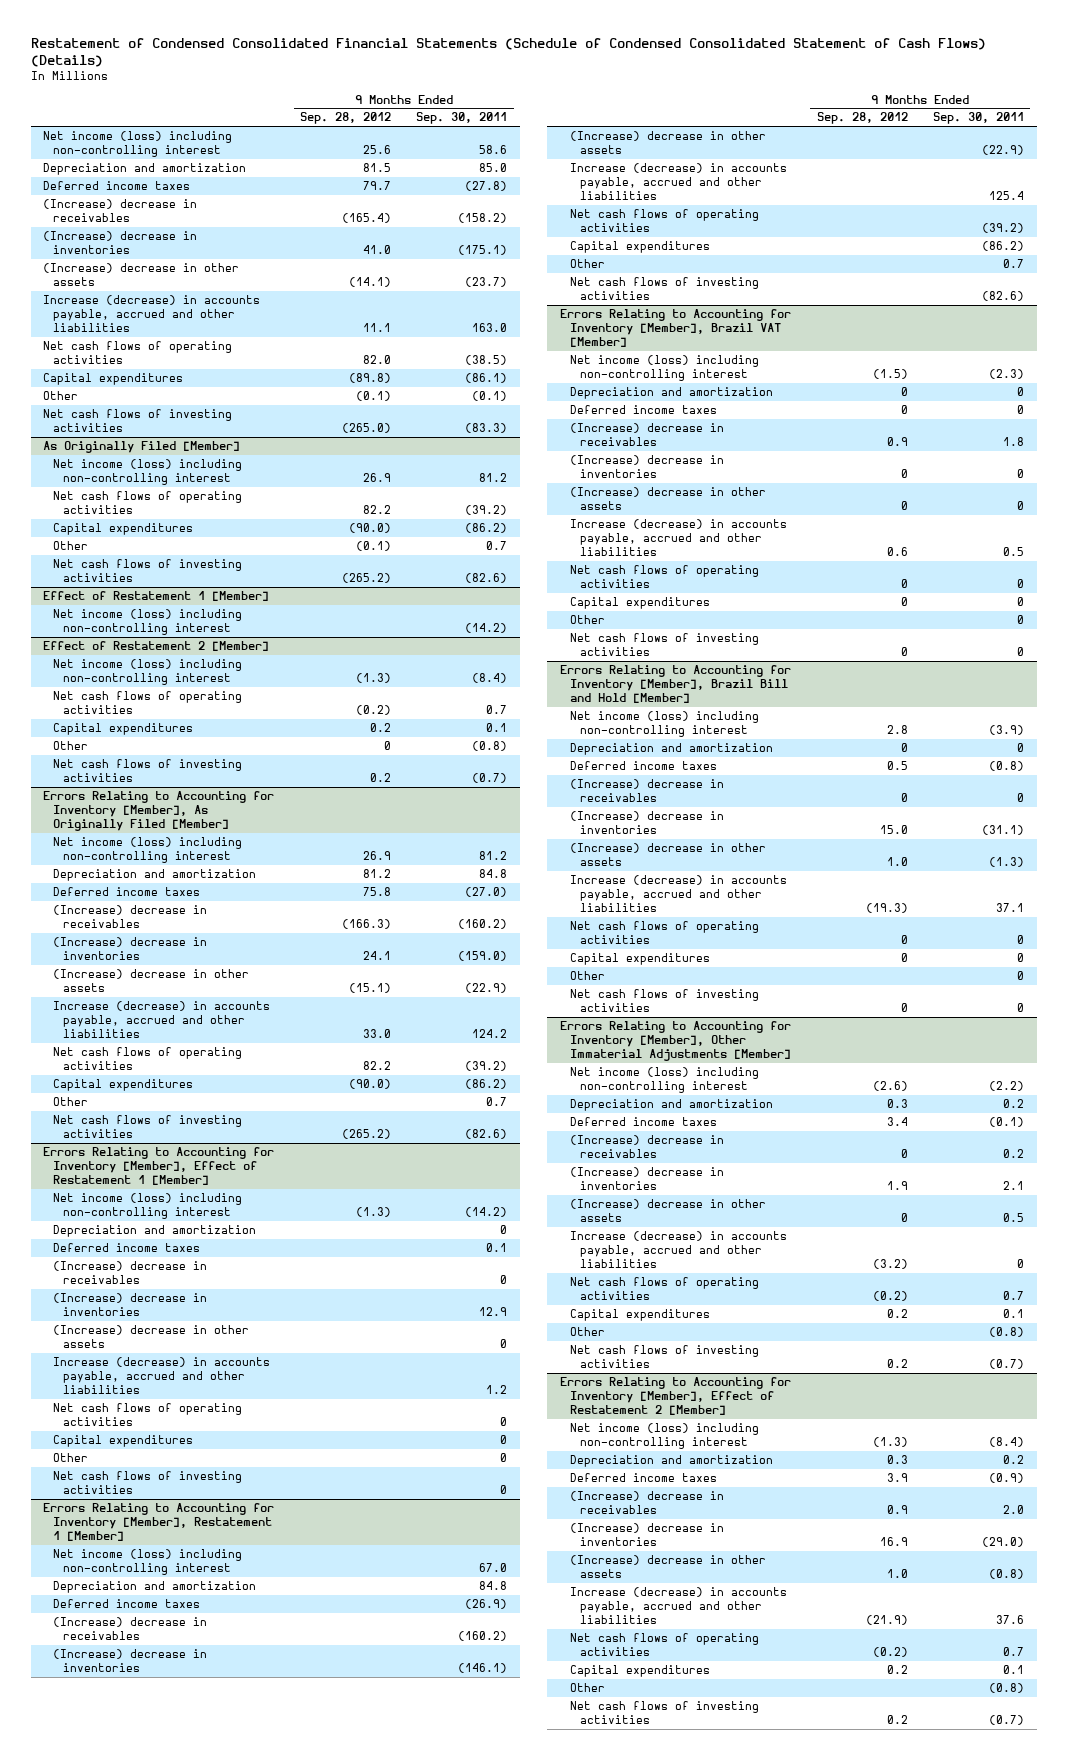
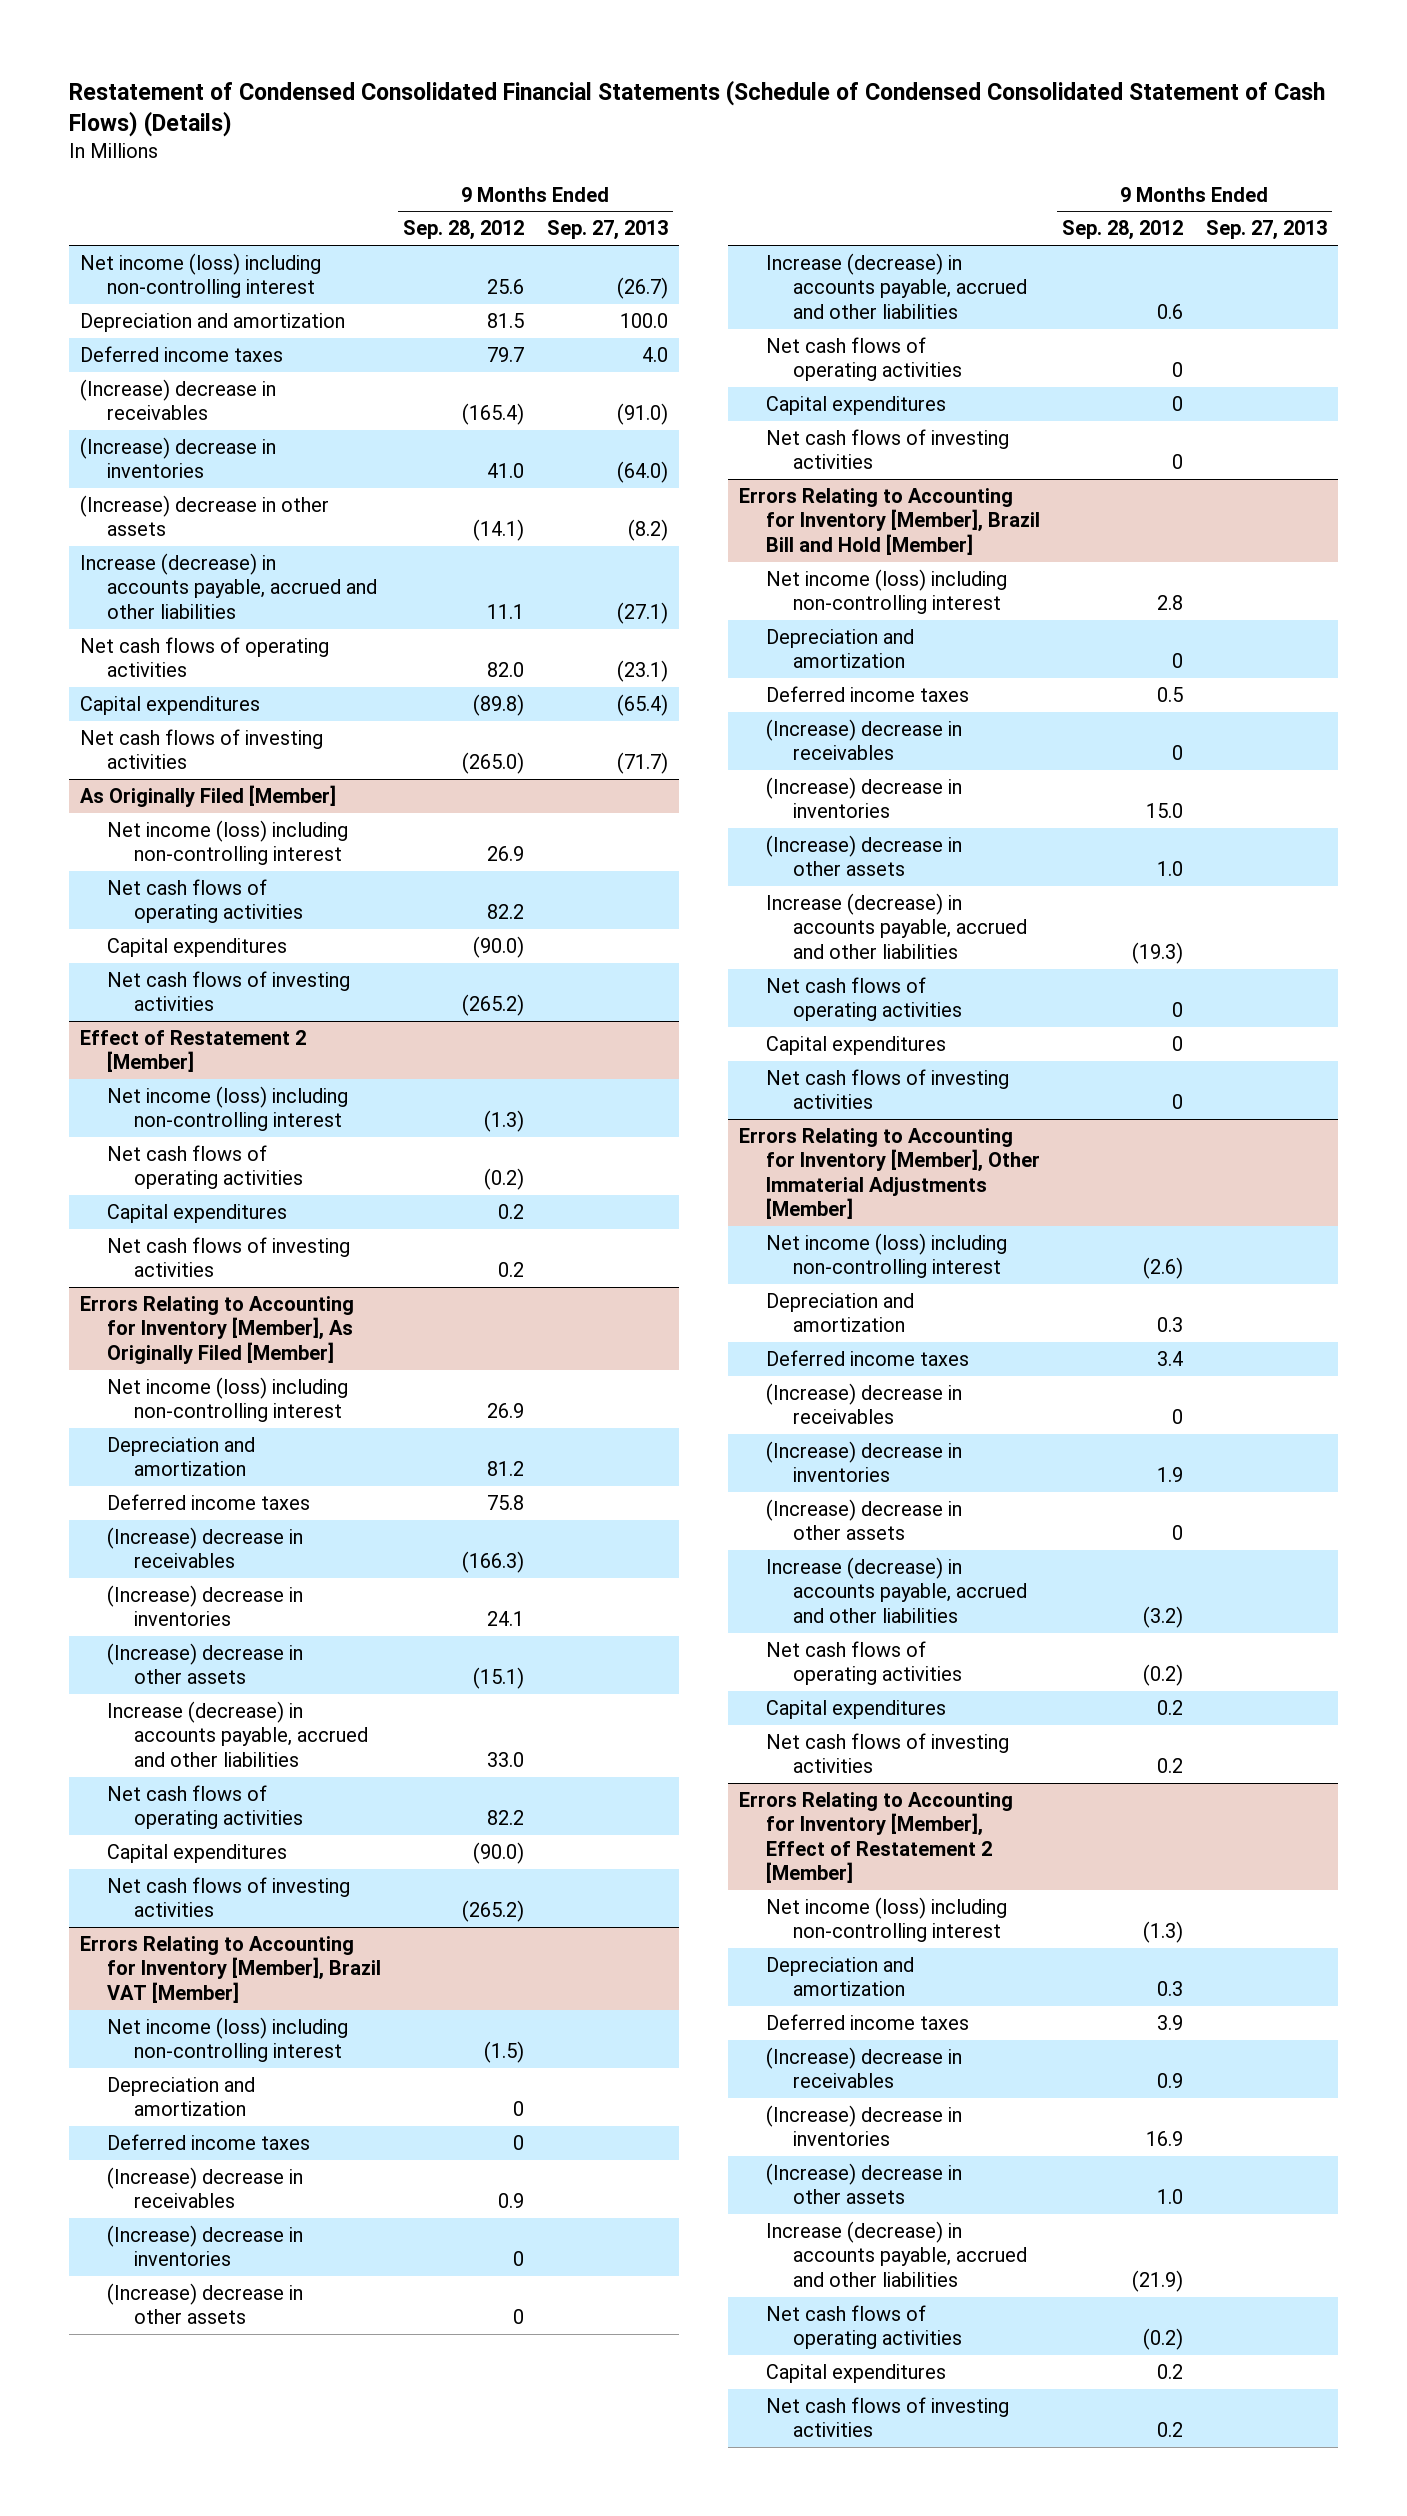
[416,112,508,125] Sep. 30, 2011 -> none
none -> [546,220,668,241] Sep. 27, 2013
[43,391,79,401] Other -> none
[53,541,89,551] Other -> none
[43,591,270,602] Effect of Restatement 1 [Member] -> none
[53,609,243,635] Net income (loss) including non-controlling interest -> none
[53,741,89,751] Other -> none
[53,1097,89,1107] Other -> none
[43,1147,275,1185] Errors Relating to Accounting for Inventory [Member], Effect of Restatement 1 [Member] -> none
[53,1193,243,1219] Net income (loss) including non-controlling interest -> none
[53,1225,257,1238] Depreciation and amortization -> none
[53,1243,201,1253] Deferred income taxes -> none
[53,1261,208,1284] (Increase) decrease in receivables -> none
[53,1293,208,1316] (Increase) decrease in inventories -> none
[53,1325,250,1348] (Increase) decrease in other assets -> none
[53,1357,271,1394] Increase (decrease) in accounts payable, accrued and other liabilities -> none
[53,1403,243,1426] Net cash flows of operating activities -> none
[53,1435,194,1448] Capital expenditures -> none
[53,1453,89,1463] Other -> none
[53,1471,243,1494] Net cash flows of investing activities -> none
[43,1503,275,1541] Errors Relating to Accounting for Inventory [Member], Restatement 1 [Member] -> none
[53,1549,243,1575] Net income (loss) including non-controlling interest -> none
[53,1581,257,1594] Depreciation and amortization -> none
[53,1599,201,1609] Deferred income taxes -> none
[53,1617,208,1640] (Increase) decrease in receivables -> none
[53,1649,208,1672] (Increase) decrease in inventories -> none
[570,131,767,154] (Increase) decrease in other assets -> none
[570,163,788,200] Increase (decrease) in accounts payable, accrued and other liabilities -> none
[570,209,760,232] Net cash flows of operating activities -> none
[570,241,711,254] Capital expenditures -> none
[570,259,606,269] Other -> none
[570,277,760,300] Net cash flows of investing activities -> none
[570,615,606,625] Other -> none
[570,971,606,981] Other -> none
[570,1327,606,1337] Other -> none
[570,1683,606,1693] Other -> none

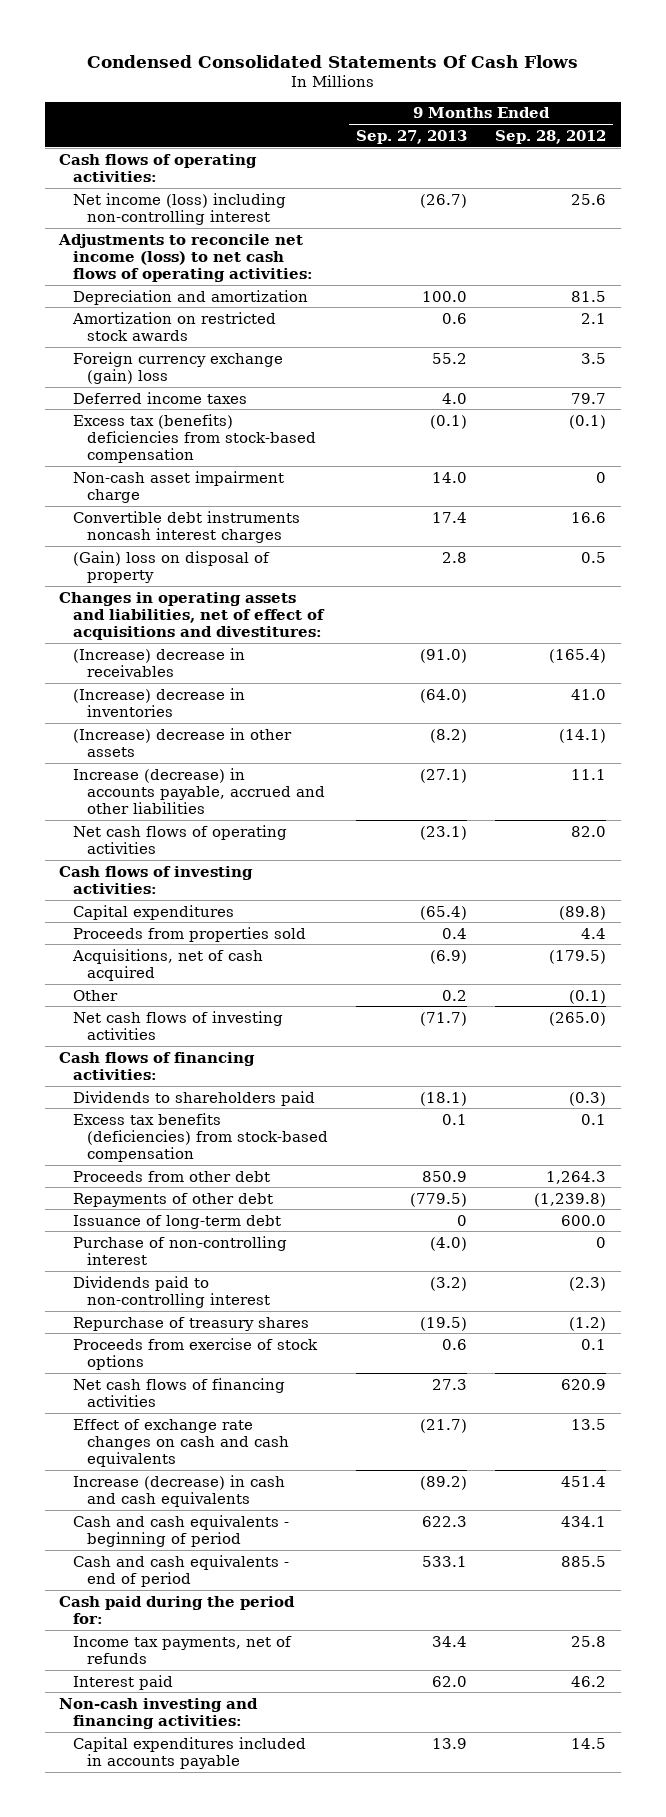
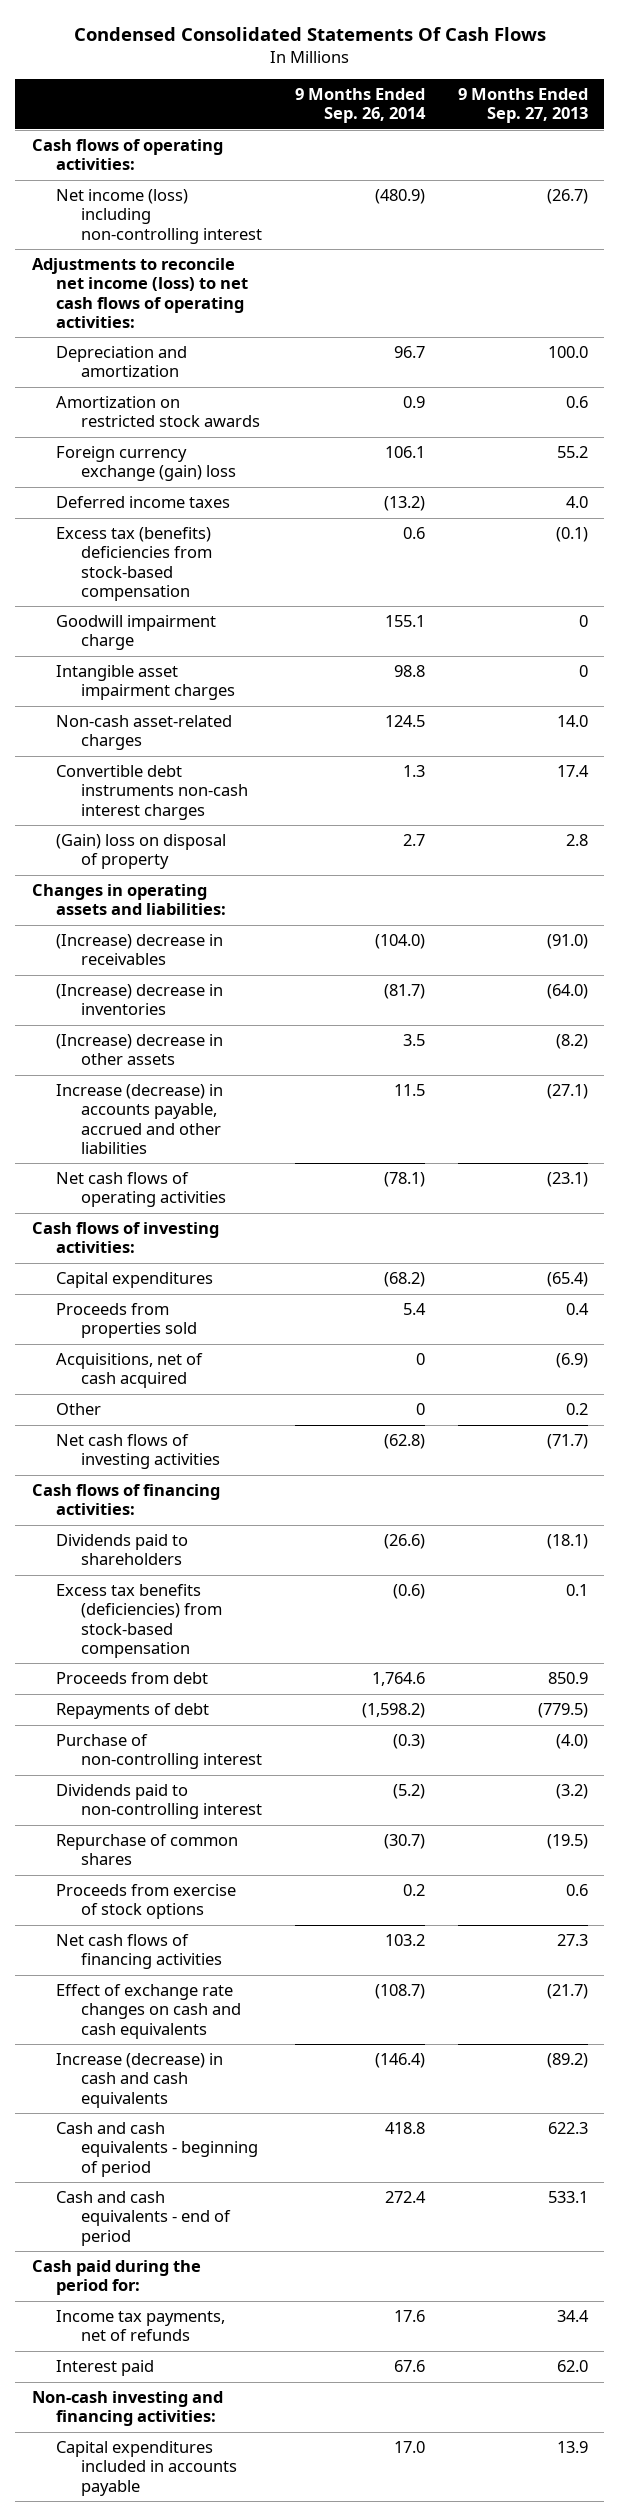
[495,129,607,144] Sep. 28, 2012 -> none
none -> [294,88,426,124] 9 Months Ended Sep. 26, 2014
none -> [56,615,217,651] Goodwill impairment charge
none -> [56,665,235,701] Intangible asset impairment charges
[73,470,285,503] Non-cash asset impairment charge -> [56,715,233,751] Non-cash asset-related charges
[73,510,301,543] Convertible debt instruments noncash interest charges -> [56,765,248,820] Convertible debt instruments non-cash interest charges
[59,591,326,641] Changes in operating assets and liabilities, net of effect of acquisitions and divestitures: -> [31,884,227,916] Changes in operating assets and liabilities:
[73,1090,316,1106] Dividends to shareholders paid -> [56,1534,189,1566] Dividends paid to shareholders
[73,1214,282,1229] Issuance of long-term debt -> none
[73,1170,271,1182] Proceeds from other debt -> [56,1672,209,1685] Proceeds from debt
[73,1192,274,1207] Repayments of other debt -> [56,1703,210,1720] Repayments of debt
[73,1316,310,1331] Repurchase of treasury shares -> [56,1834,239,1866] Repurchase of common shares

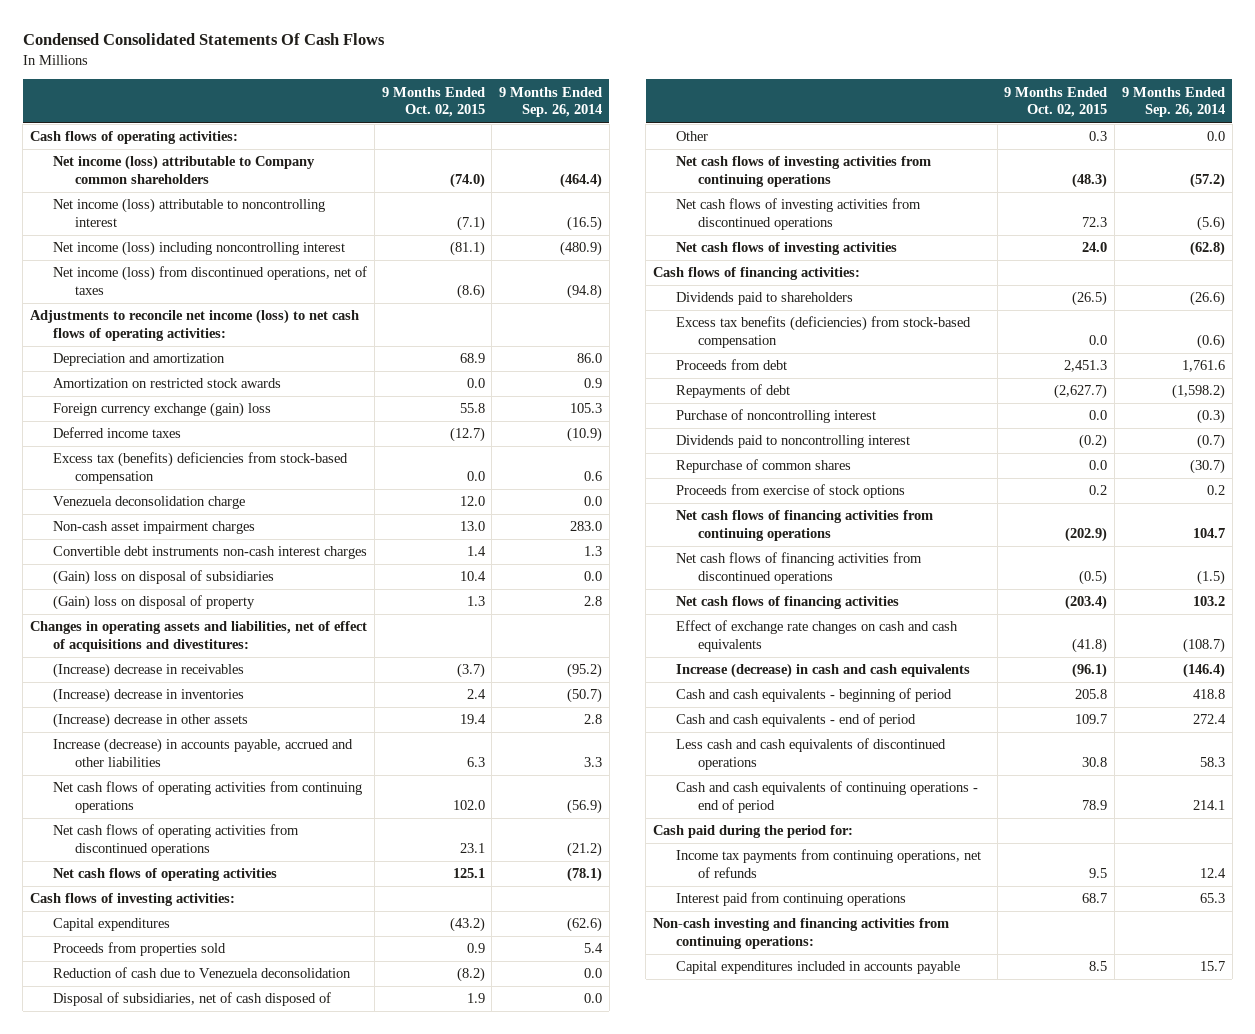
[457,88,588,124] 9 Months Ended Sep. 27, 2013 -> none
none -> [381,86,485,118] 9 Months Ended Oct. 02, 2015
none -> [52,155,315,185] Net income (loss) attributable to Company common shareholders
none -> [52,198,325,228] Net income (loss) attributable to noncontrolling interest
[56,189,262,244] Net income (loss) including non-controlling interest -> [52,241,345,257] Net income (loss) including noncontrolling interest
none -> [52,266,367,296] Net income (loss) from discontinued operations, net of taxes
[393,346,425,359] 96.7 -> [577,353,603,364] 86.0
[384,446,425,459] 106.1 -> [570,403,603,414] 105.3
[383,496,425,512] (13.2) -> [567,427,603,443] (10.9)
[56,615,217,651] Goodwill impairment charge -> none
[56,665,235,701] Intangible asset impairment charges -> none
none -> [52,496,245,510] Venezuela deconsolidation charge
[56,715,233,751] Non-cash asset-related charges -> [52,521,255,535] Non-cash asset impairment charges
[384,715,425,728] 124.5 -> [570,521,603,532] 283.0
none -> [52,570,274,586] (Gain) loss on disposal of subsidiaries
[402,834,425,847] 2.7 -> [584,596,603,607] 2.8
[31,884,227,916] Changes in operating assets and liabilities: -> [29,621,367,653] Changes in operating assets and liabilities, net of effect of acquisitions and divestitures:
[374,934,425,950] (104.0) -> [567,663,603,679] (95.2)
[383,984,425,1000] (81.7) -> [567,688,603,704] (50.7)
[402,1034,425,1047] 3.5 -> [584,714,603,725] 2.8
[393,1084,425,1097] 11.5 -> [584,757,603,768] 3.3
none -> [52,781,362,814] Net cash flows of operating activities from continuing operations
none -> [52,824,299,857] Net cash flows of operating activities from discontinued operations
[383,1272,425,1288] (68.2) -> [567,917,603,933] (62.6)
[56,1353,204,1389] Acquisitions, net of cash acquired -> none
none -> [52,967,351,979] Reduction of cash due to Venezuela deconsolidation
none -> [52,992,331,1007] Disposal of subsidiaries, net of cash disposed of
[415,1403,425,1416] 0 -> [1207,131,1226,142] 0.0
none -> [675,156,931,188] Net cash flows of investing activities from continuing operations
none -> [675,198,921,231] Net cash flows of investing activities from discontinued operations
[371,1672,425,1687] 1,764.6 -> [1182,360,1226,373] 1,761.6
[56,1734,262,1770] Purchase of non-controlling interest -> [675,409,876,424] Purchase of noncontrolling interest
[56,1784,262,1820] Dividends paid to non-controlling interest -> [675,435,910,449] Dividends paid to noncontrolling interest
[392,1784,425,1800] (5.2) -> [1197,434,1226,450] (0.7)
none -> [675,510,933,542] Net cash flows of financing activities from continuing operations
none -> [675,552,922,585] Net cash flows of financing activities from discontinued operations
none -> [675,738,946,771] Less cash and cash equivalents of discontinued operations
none -> [675,781,978,814] Cash and cash equivalents of continuing operations - end of period
[56,2310,226,2342] Income tax payments, net of refunds -> [675,849,981,879] Income tax payments from continuing operations, net of refunds
[393,2310,425,2323] 17.6 -> [1200,868,1227,879] 12.4
[56,2360,155,2377] Interest paid -> [675,892,906,907] Interest paid from continuing operations
[393,2360,425,2373] 67.6 -> [1200,893,1226,904] 65.3
[31,2391,223,2427] Non-cash investing and financing activities: -> [652,918,949,950] Non-cash investing and financing activities from continuing operations:
[393,2441,425,2454] 17.0 -> [1200,961,1226,972] 15.7

